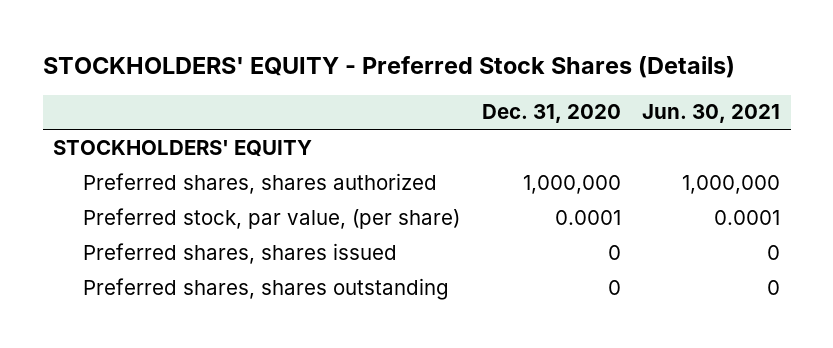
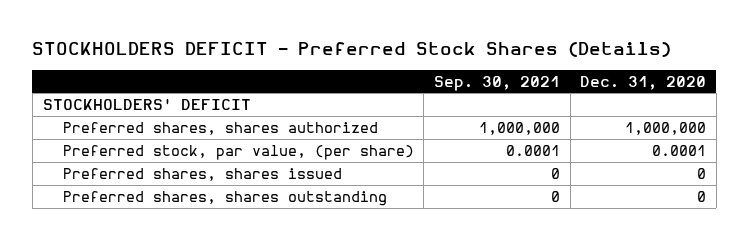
[42,56,735,79] STOCKHOLDERS' EQUITY - Preferred Stock Shares (Details) -> [32,42,672,58] STOCKHOLDERS DEFICIT - Preferred Stock Shares (Details)
[641,104,780,124] Jun. 30, 2021 -> none
none -> [433,75,560,91] Sep. 30, 2021
[53,139,313,157] STOCKHOLDERS' EQUITY -> [42,97,251,110] STOCKHOLDERS' DEFICIT

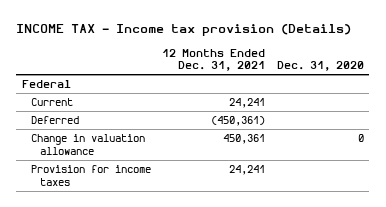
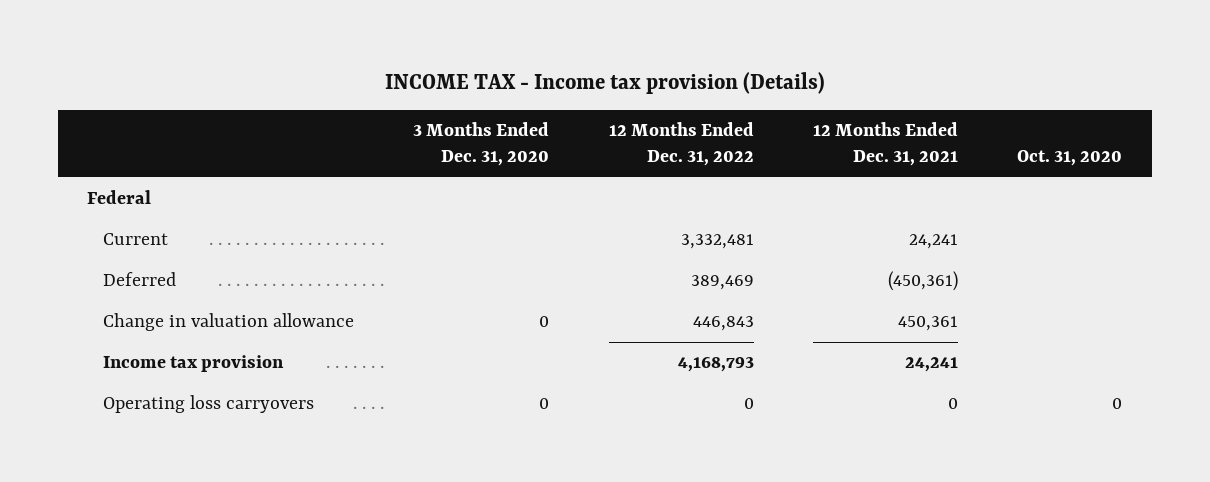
[276,61,364,72] Dec. 31, 2020 -> none
none -> [413,121,550,166] 3 Months Ended Dec. 31, 2020
none -> [608,121,754,166] 12 Months Ended Dec. 31, 2022
none -> [1017,149,1123,166] Oct. 31, 2020
[31,165,152,186] Provision for income taxes -> [102,355,284,373] Income tax provision
none -> [102,395,314,414] Operating loss carryovers

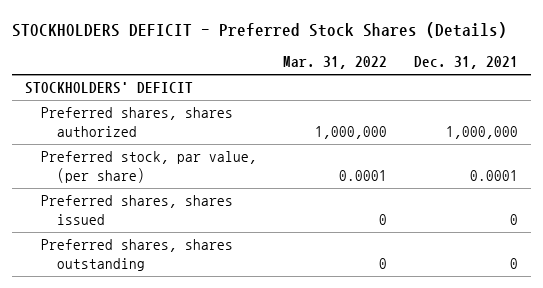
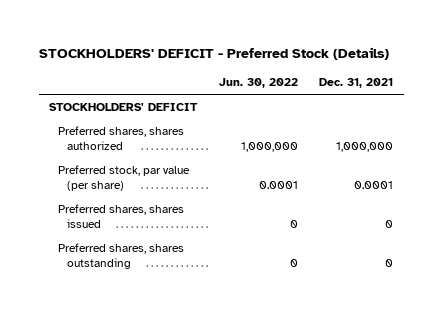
[11,21,507,38] STOCKHOLDERS DEFICIT - Preferred Stock Shares (Details) -> [38,46,389,60] STOCKHOLDERS' DEFICIT - Preferred Stock (Details)
[283,56,388,70] Mar. 31, 2022 -> none
none -> [218,78,298,89] Jun. 30, 2022
[41,151,258,184] Preferred stock, par value, (per share) -> [58,165,191,192] Preferred stock, par value (per share)

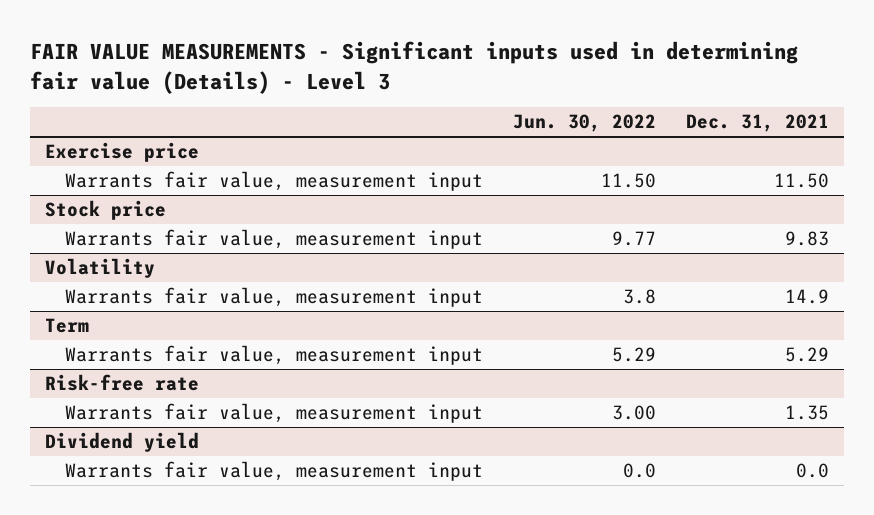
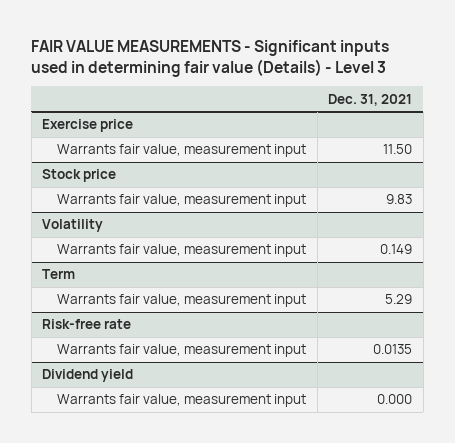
[512,114,656,133] Jun. 30, 2022 -> none
[784,288,829,304] 14.9 -> [380,244,413,255] 0.149
[784,404,829,420] 1.35 -> [373,344,413,355] 0.0135
[795,462,829,478] 0.0 -> [377,394,413,405] 0.000

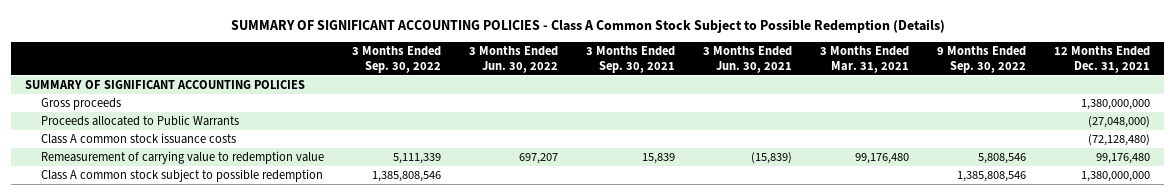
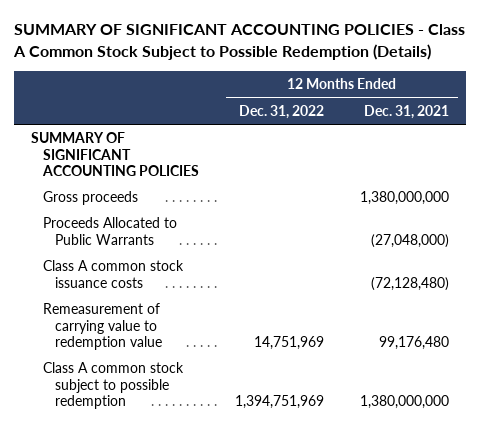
[351,46,441,73] 3 Months Ended Sep. 30, 2022 -> none
[468,46,558,73] 3 Months Ended Jun. 30, 2022 -> none
[585,46,675,73] 3 Months Ended Sep. 30, 2021 -> none
[702,46,792,73] 3 Months Ended Jun. 30, 2021 -> none
[819,46,909,73] 3 Months Ended Mar. 31, 2021 -> none
[936,46,1026,73] 9 Months Ended Sep. 30, 2022 -> none
none -> [238,104,324,119] Dec. 31, 2022
[40,115,239,127] Proceeds allocated to Public Warrants -> [43,217,178,245] Proceeds Allocated to Public Warrants

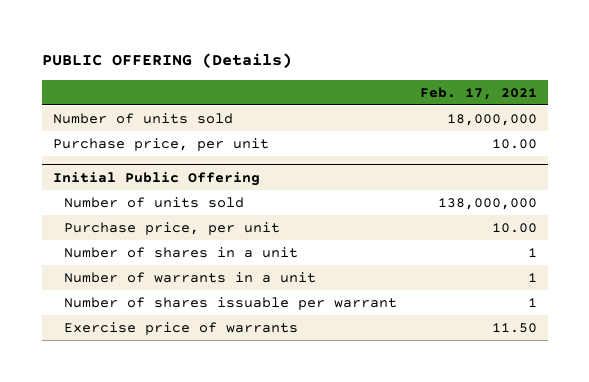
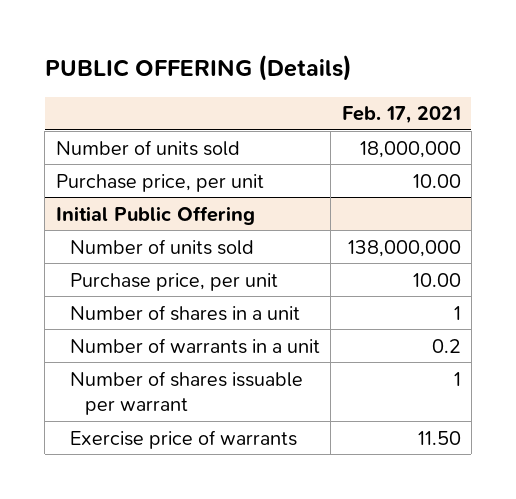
[527,272,537,282] 1 -> [431,338,461,353] 0.2

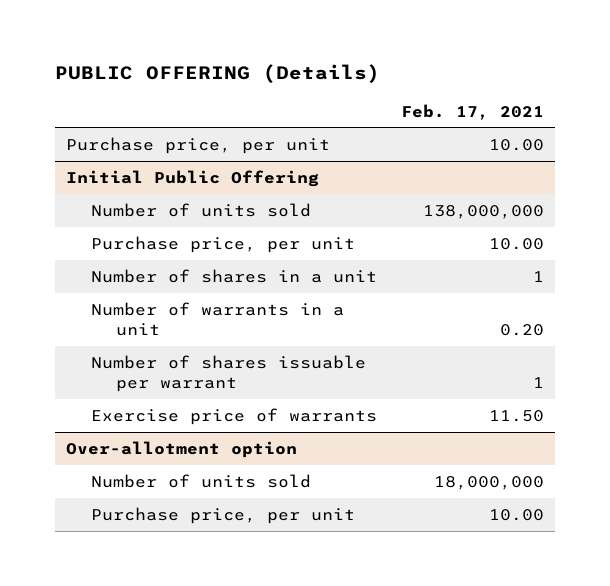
[55,139,240,156] Number of units sold -> none
[431,338,461,353] 0.2 -> [499,324,544,337] 0.20
none -> [66,440,298,458] Over-allotment option
none -> [91,473,312,488] Number of units sold
none -> [91,506,356,524] Purchase price, per unit

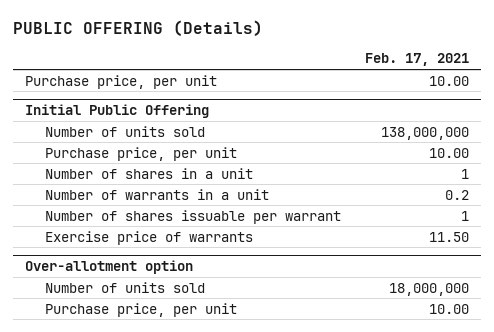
[499,324,544,337] 0.20 -> [444,189,469,200] 0.2

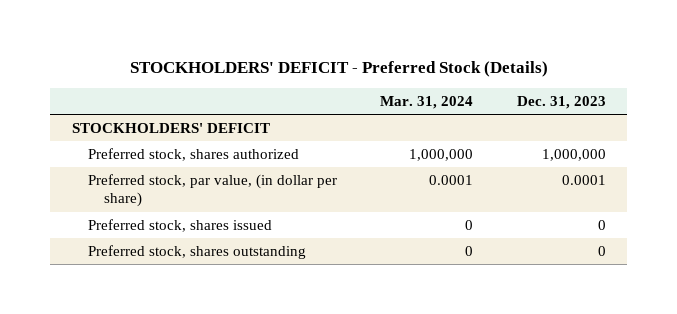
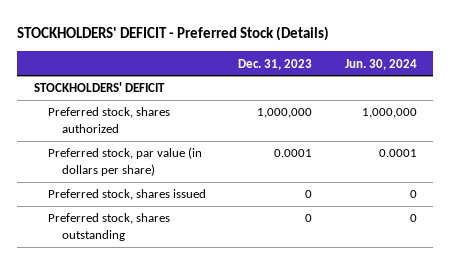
[380,96,474,110] Mar. 31, 2024 -> none
none -> [344,58,417,70] Jun. 30, 2024
[87,173,337,208] Preferred stock, par value, (in dollar per share) -> [47,147,202,177] Preferred stock, par value (in dollars per share)

